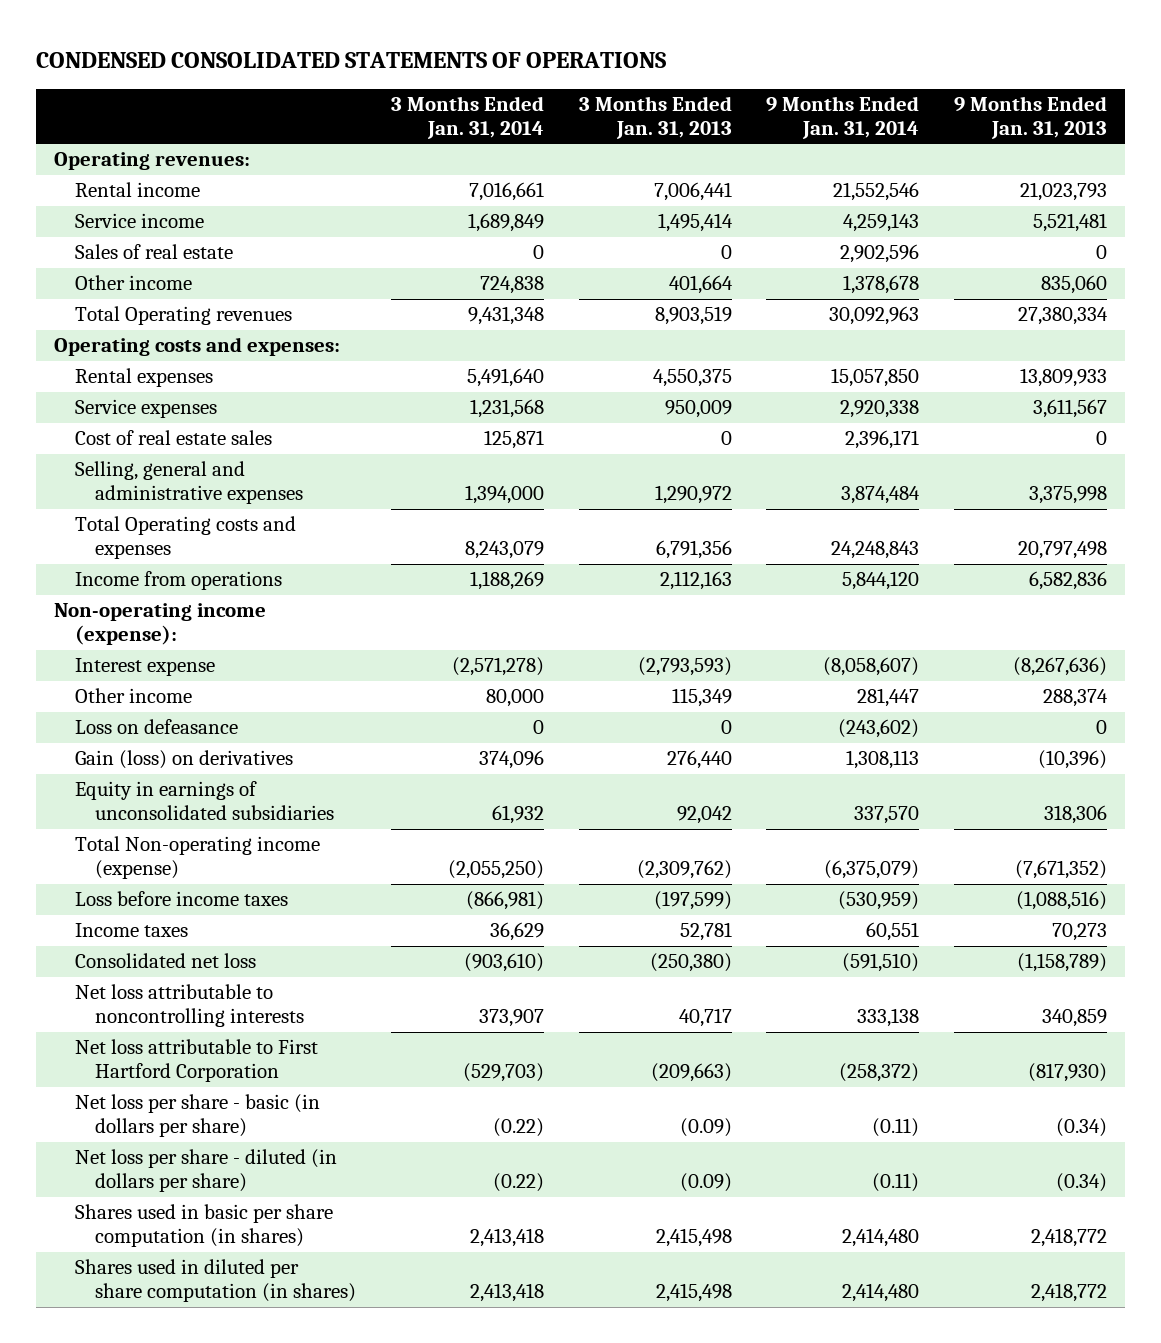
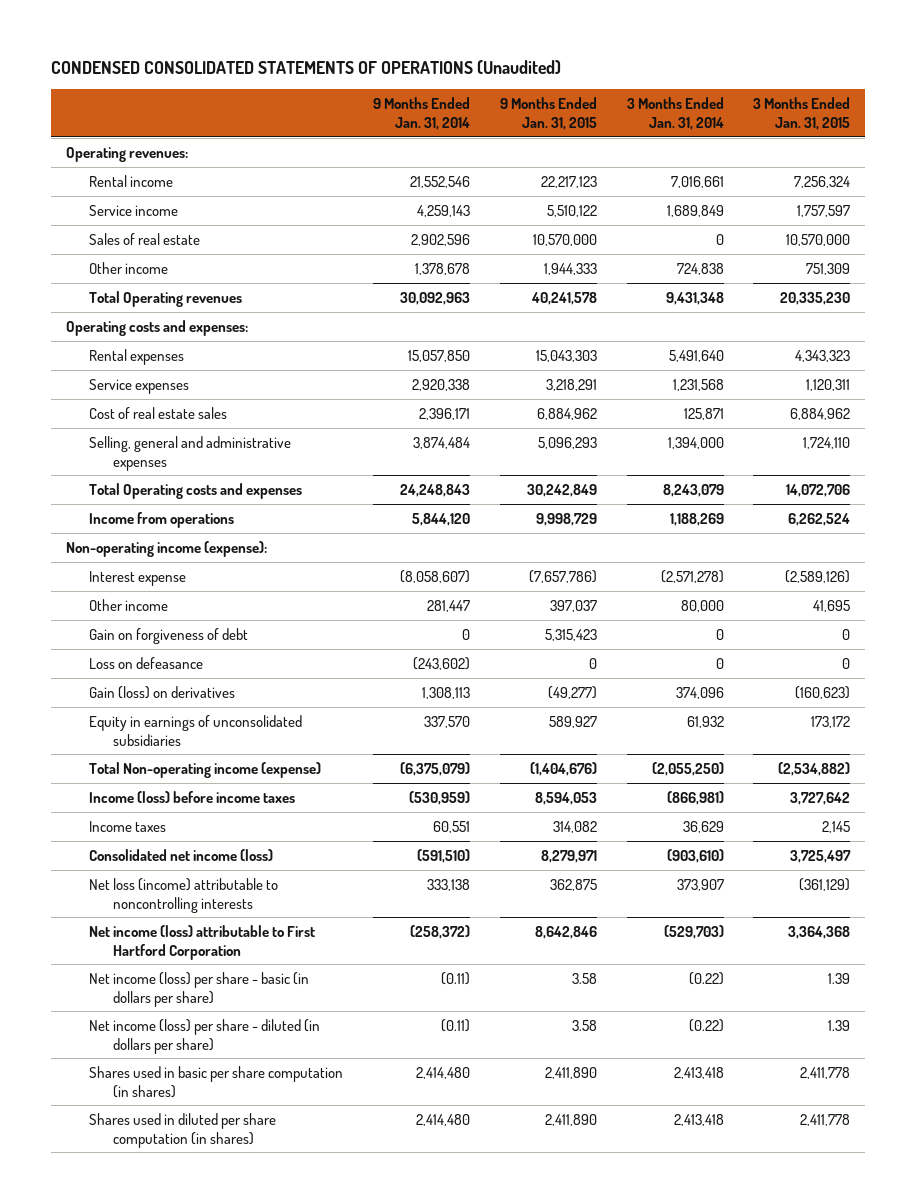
[36,52,667,69] CONDENSED CONSOLIDATED STATEMENTS OF OPERATIONS -> [50,60,561,75] CONDENSED CONSOLIDATED STATEMENTS OF OPERATIONS (Unaudited)
[578,95,732,139] 3 Months Ended Jan. 31, 2013 -> none
[954,95,1108,139] 9 Months Ended Jan. 31, 2013 -> none
none -> [499,97,597,130] 9 Months Ended Jan. 31, 2015
none -> [753,97,851,130] 3 Months Ended Jan. 31, 2015
none -> [89,627,249,644] Gain on forgiveness of debt
[74,891,288,907] Loss before income taxes -> [89,790,296,803] Income (loss) before income taxes
[74,953,256,969] Consolidated net loss -> [89,848,274,861] Consolidated net income (loss)
[74,984,305,1028] Net loss attributable to noncontrolling interests -> [89,877,279,913] Net loss (income) attributable to noncontrolling interests
[74,1039,318,1083] Net loss attributable to First Hartford Corporation -> [89,924,316,960] Net income (loss) attributable to First Hartford Corporation
[74,1094,320,1138] Net loss per share - basic (in dollars per share) -> [89,971,310,1007] Net income (loss) per share - basic (in dollars per share)
[74,1149,337,1193] Net loss per share - diluted (in dollars per share) -> [89,1018,321,1054] Net income (loss) per share - diluted (in dollars per share)

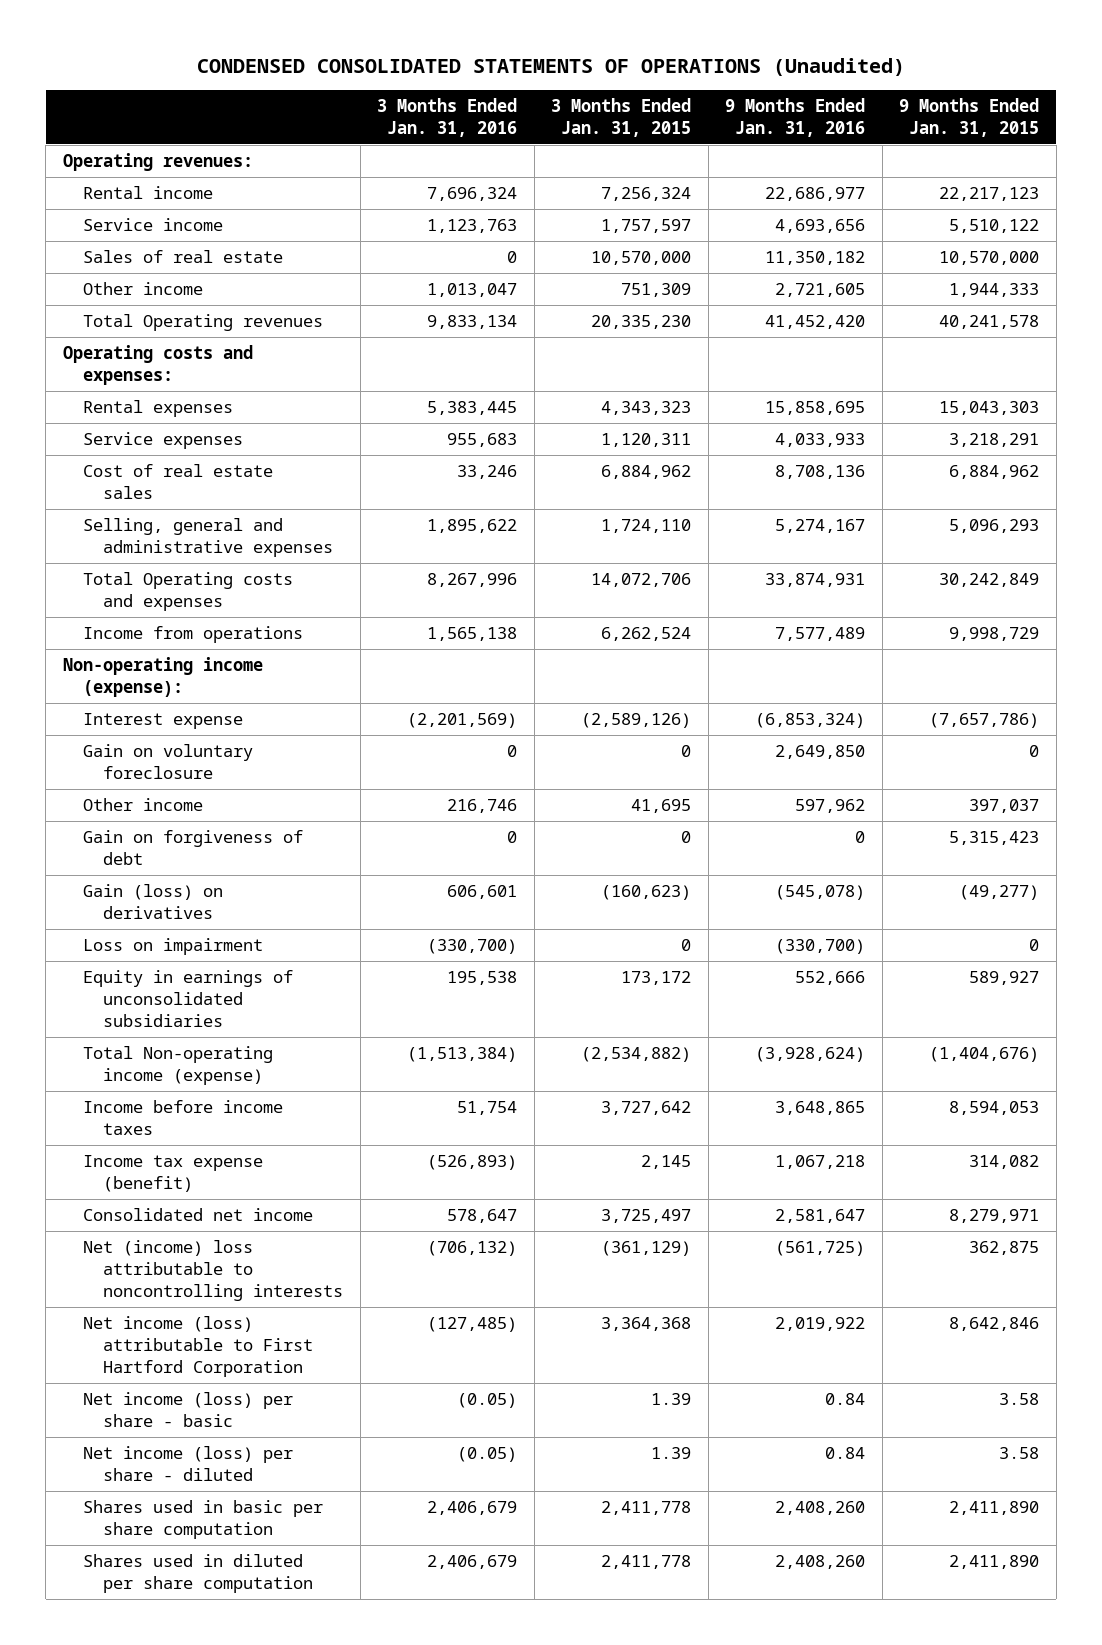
[373,97,471,130] 9 Months Ended Jan. 31, 2014 -> none
[626,97,724,130] 3 Months Ended Jan. 31, 2014 -> none
none -> [377,97,518,137] 3 Months Ended Jan. 31, 2016
none -> [725,97,866,137] 9 Months Ended Jan. 31, 2016
none -> [83,744,254,780] Gain on voluntary foreclosure
[89,656,204,669] Loss on defeasance -> none
none -> [83,938,264,956] Loss on impairment
[89,790,296,803] Income (loss) before income taxes -> [83,1100,284,1136] Income before income taxes
[89,820,167,832] Income taxes -> [83,1155,264,1193] Income tax expense (benefit)
[89,848,274,861] Consolidated net income (loss) -> [83,1208,314,1222] Consolidated net income
[89,877,279,913] Net loss (income) attributable to noncontrolling interests -> [83,1240,344,1302] Net (income) loss attributable to noncontrolling interests
[89,971,310,1007] Net income (loss) per share - basic (in dollars per share) -> [83,1392,294,1428] Net income (loss) per share - basic
[89,1018,321,1054] Net income (loss) per share - diluted (in dollars per share) -> [83,1446,294,1482] Net income (loss) per share - diluted
[89,1065,344,1098] Shares used in basic per share computation (in shares) -> [83,1500,324,1540] Shares used in basic per share computation
[89,1112,277,1148] Shares used in diluted per share computation (in shares) -> [83,1554,314,1594] Shares used in diluted per share computation

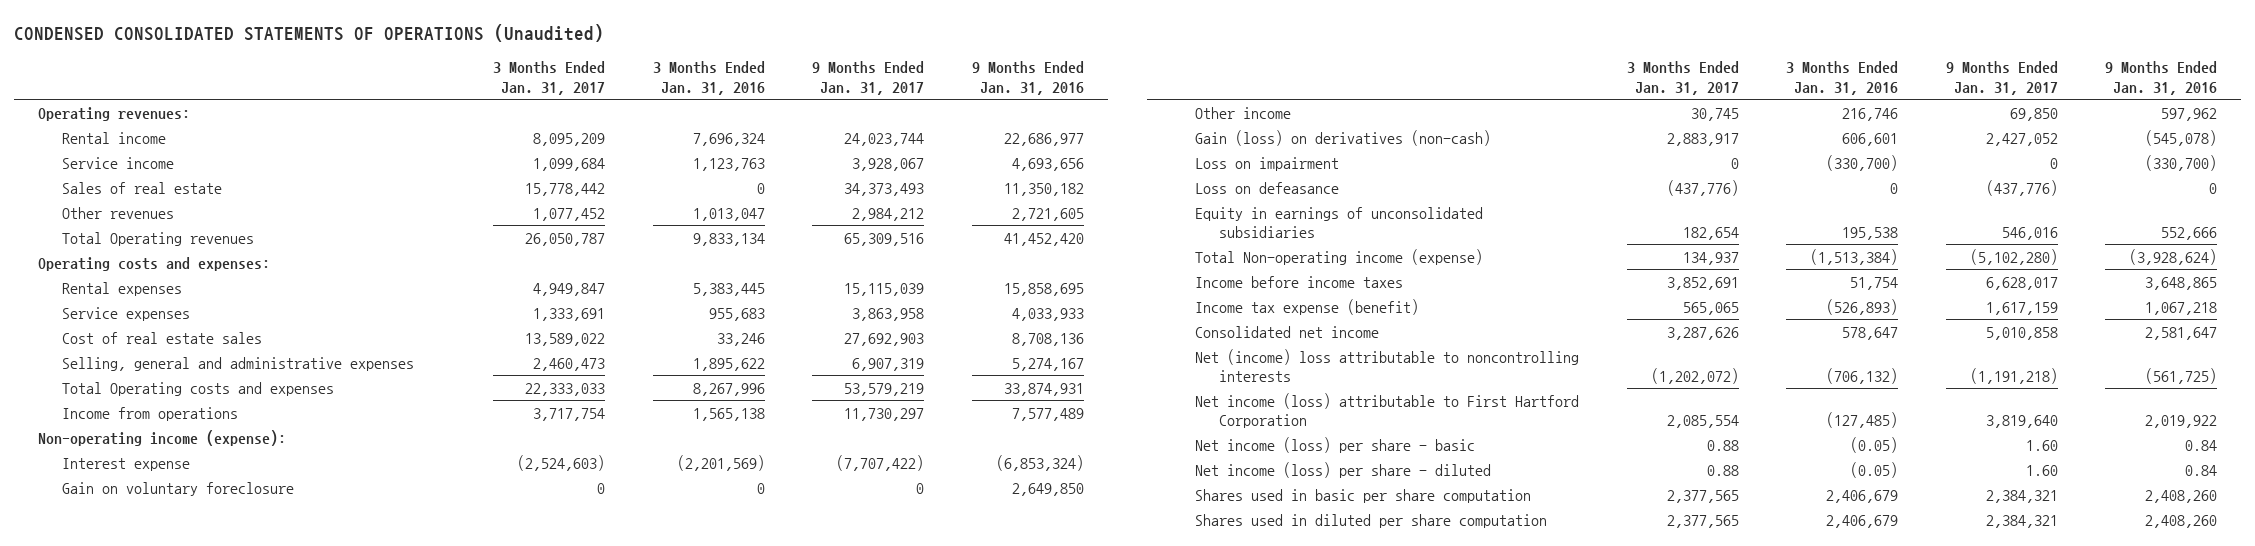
[551,97,692,137] 3 Months Ended Jan. 31, 2015 -> none
[899,97,1040,137] 9 Months Ended Jan. 31, 2015 -> none
none -> [493,61,606,95] 3 Months Ended Jan. 31, 2017
none -> [812,61,925,95] 9 Months Ended Jan. 31, 2017
[83,282,204,296] Other income -> [61,206,174,219] Other revenues
[83,830,304,866] Gain on forgiveness of debt -> none
[83,884,224,920] Gain (loss) on derivatives -> [1195,129,1492,146] Gain (loss) on derivatives (non-cash)
none -> [1195,181,1340,194] Loss on defeasance

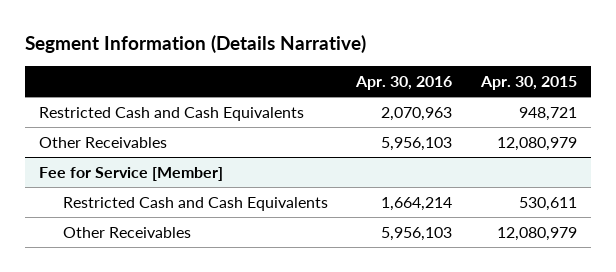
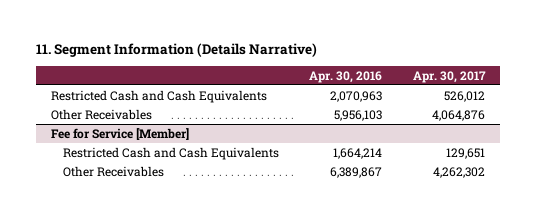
[24,34,366,53] Segment Information (Details Narrative) -> [35,42,317,57] 11. Segment Information (Details Narrative)
[479,75,577,90] Apr. 30, 2015 -> none
none -> [413,70,487,83] Apr. 30, 2017
[381,227,453,242] 5,956,103 -> [330,166,383,178] 6,389,867

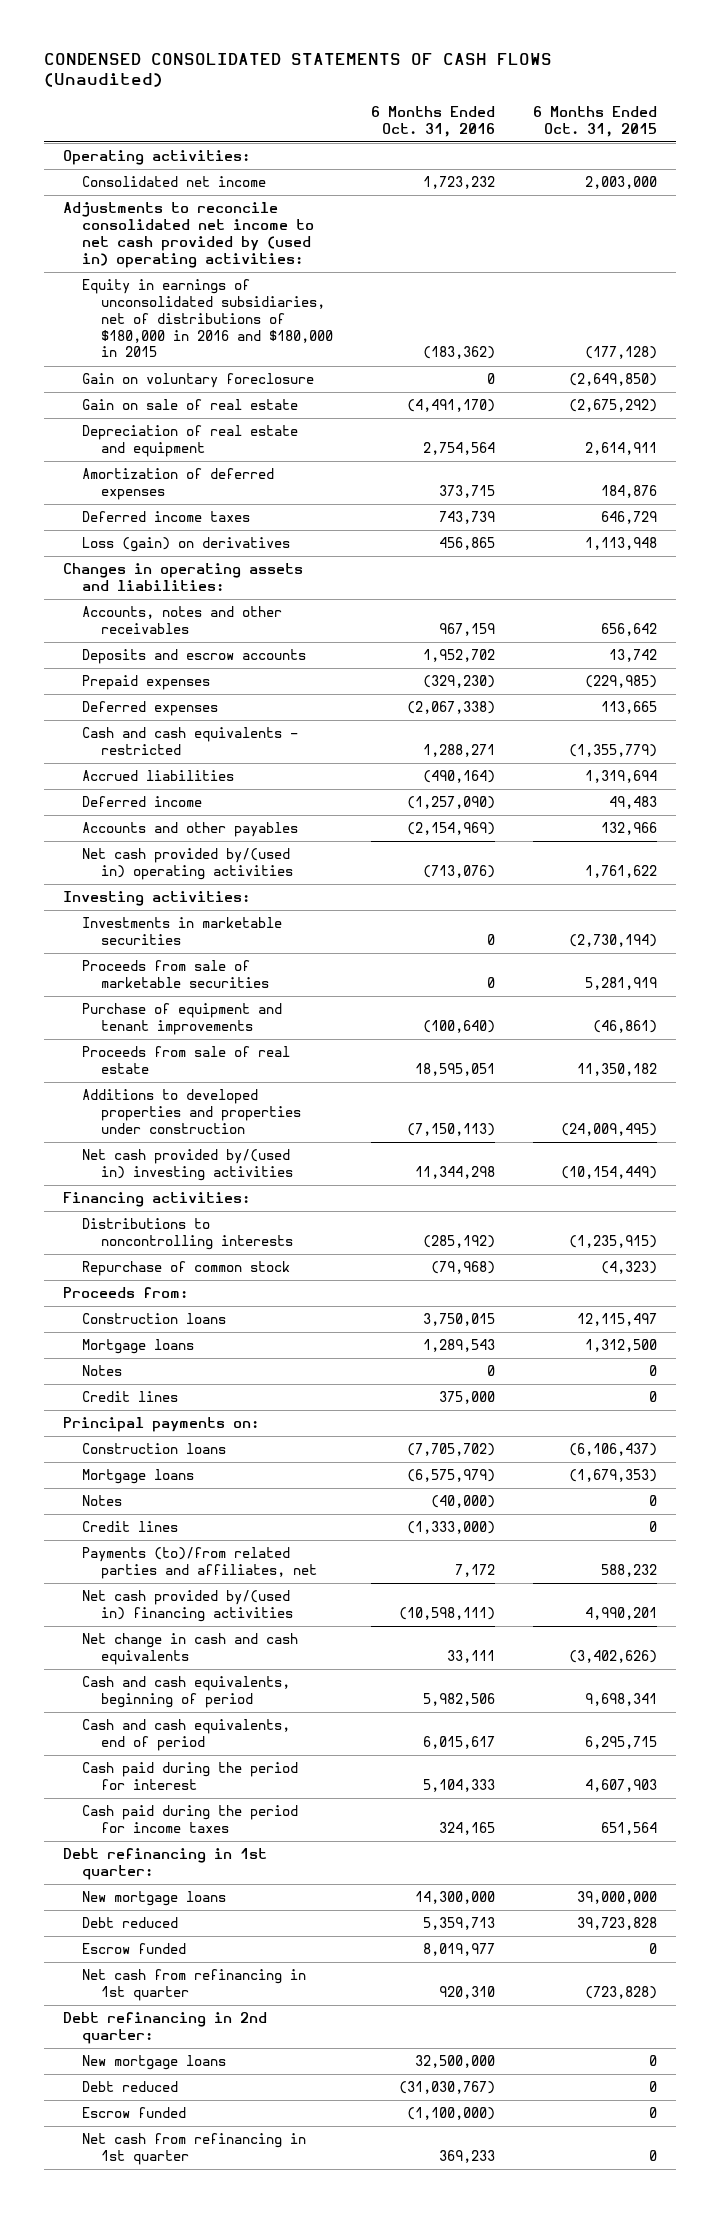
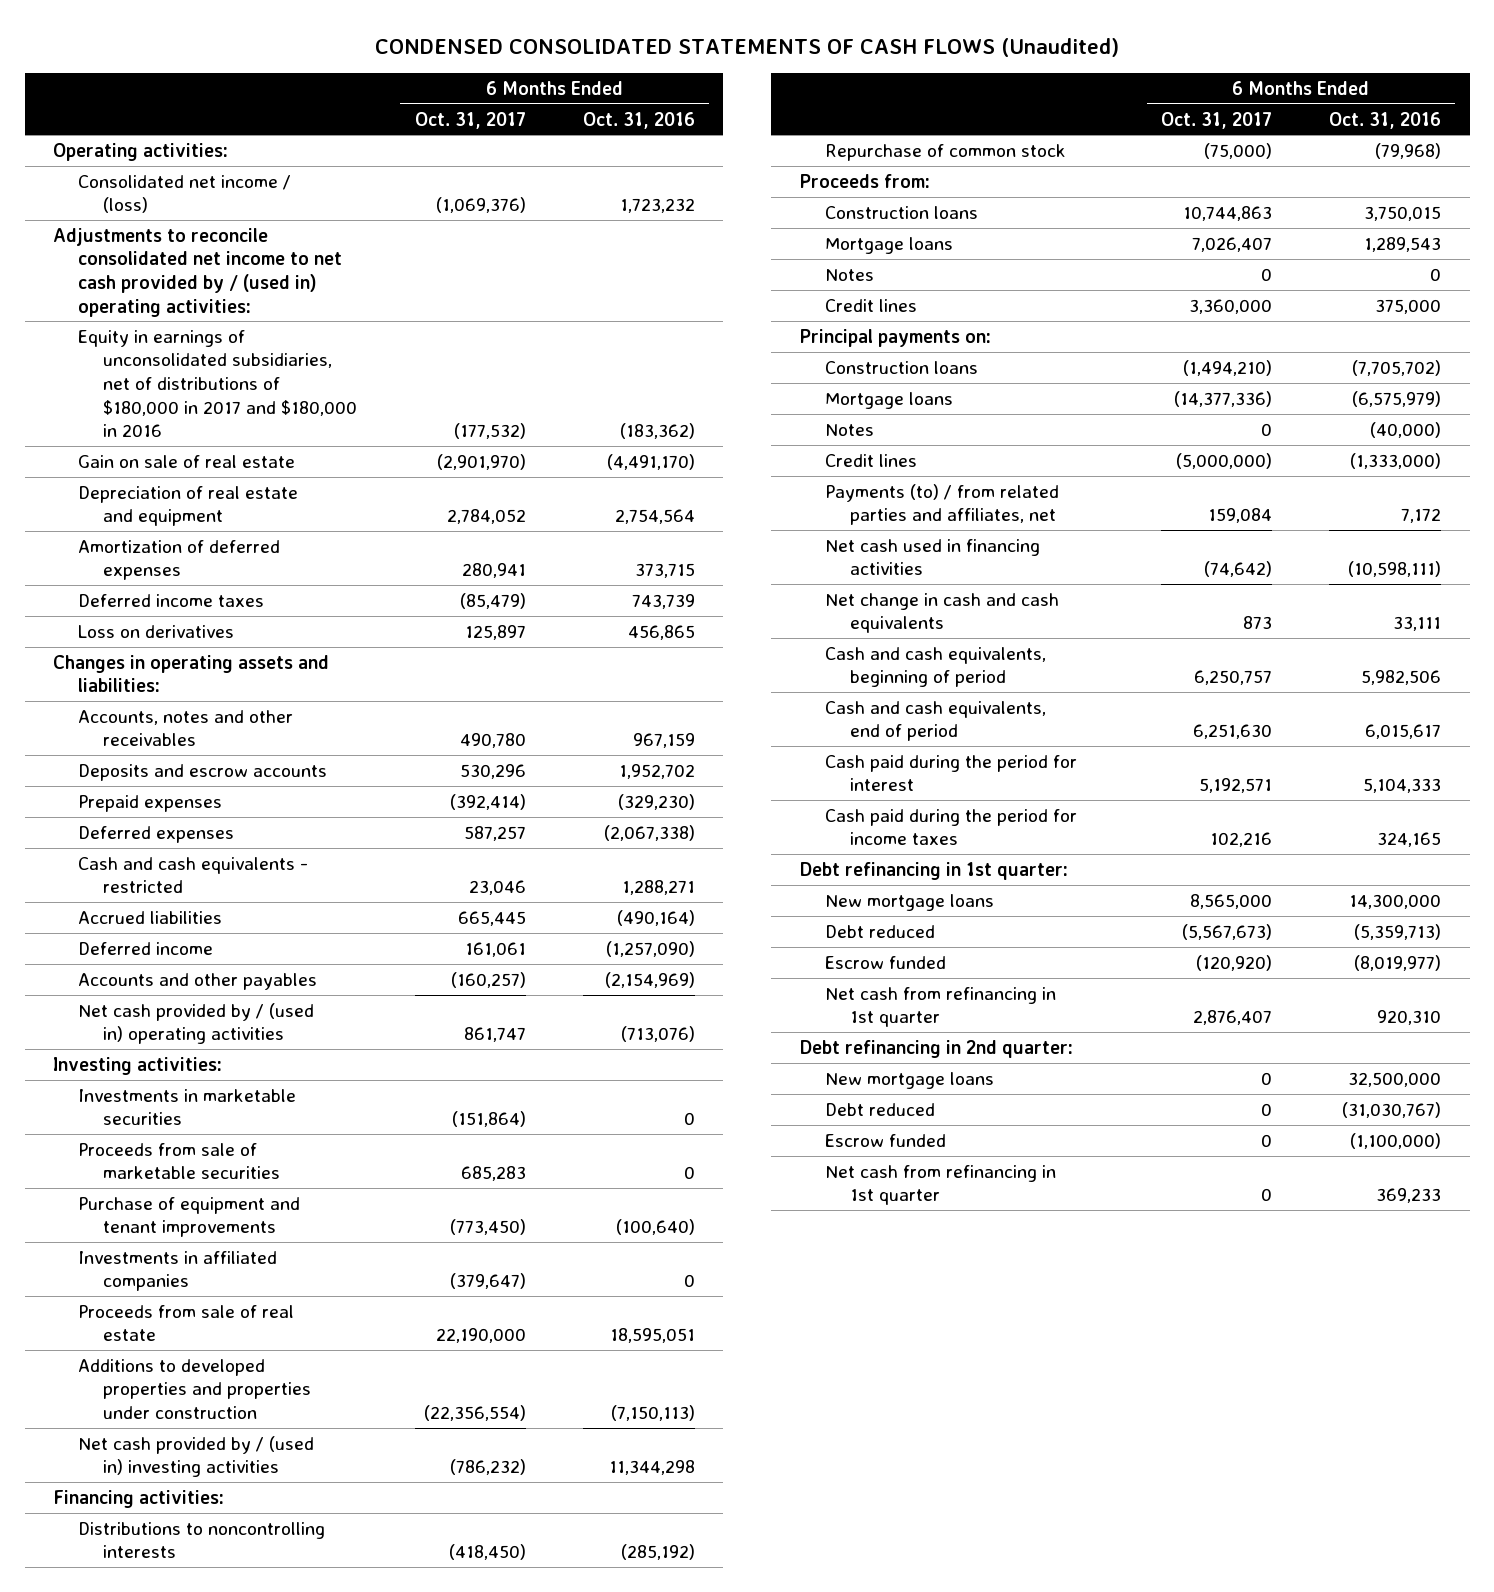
[532,105,657,137] 6 Months Ended Oct. 31, 2015 -> none
none -> [414,111,526,129] Oct. 31, 2017
[81,373,314,389] Gain on voluntary foreclosure -> none
[81,176,266,188] Consolidated net income -> [78,174,292,214] Consolidated net income / (loss)
[63,202,314,268] Adjustments to reconcile consolidated net income to net cash provided by (used in) operating activities: -> [53,227,343,317] Adjustments to reconcile consolidated net income to net cash provided by / (used in) operating activities:
[81,279,333,358] Equity in earnings of unconsolidated subsidiaries, net of distributions of $180,000 in 2016 and $180,000 in 2015 -> [78,329,358,438] Equity in earnings of unconsolidated subsidiaries, net of distributions of $180,000 in 2017 and $180,000 in 2016
[81,537,290,553] Loss (gain) on derivatives -> [78,624,235,638] Loss on derivatives
[81,848,293,881] Net cash provided by/(used in) operating activities -> [78,1002,315,1045] Net cash provided by / (used in) operating activities
none -> [78,1250,278,1292] Investments in affiliated companies
[81,1149,293,1182] Net cash provided by/(used in) investing activities -> [78,1435,315,1478] Net cash provided by / (used in) investing activities
[81,1547,317,1580] Payments (to)/from related parties and affiliates, net -> [824,483,1059,526] Payments (to) / from related parties and affiliates, net
[81,1590,293,1623] Net cash provided by/(used in) financing activities -> [824,538,1040,576] Net cash used in financing activities
[422,1917,495,1931] 5,359,713 -> [1354,923,1442,940] (5,359,713)
[422,1943,495,1957] 8,019,977 -> [1354,954,1442,971] (8,019,977)

